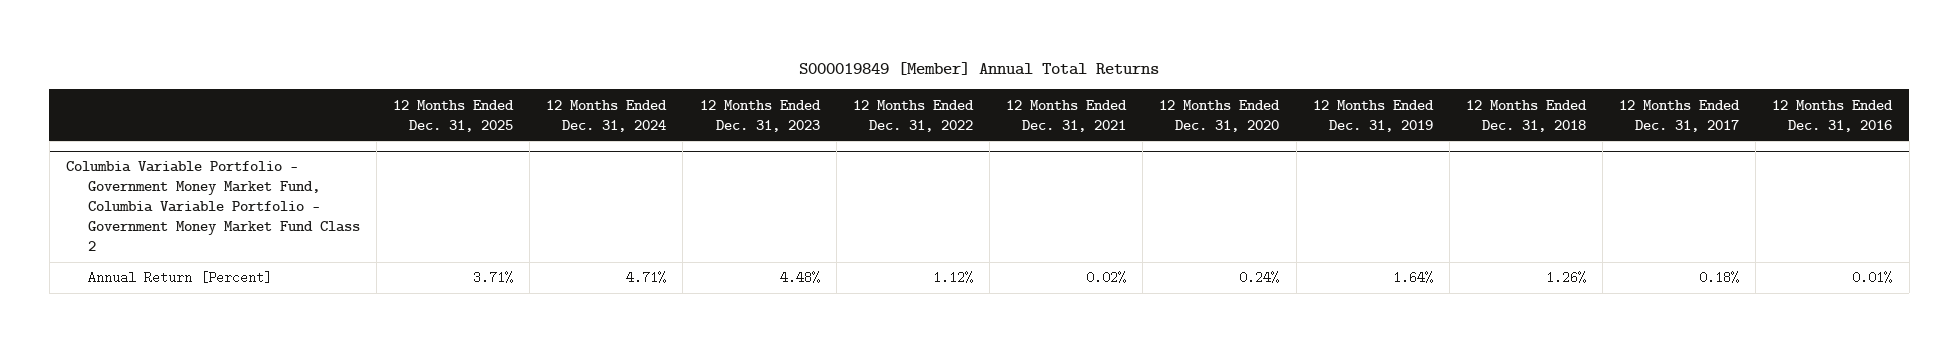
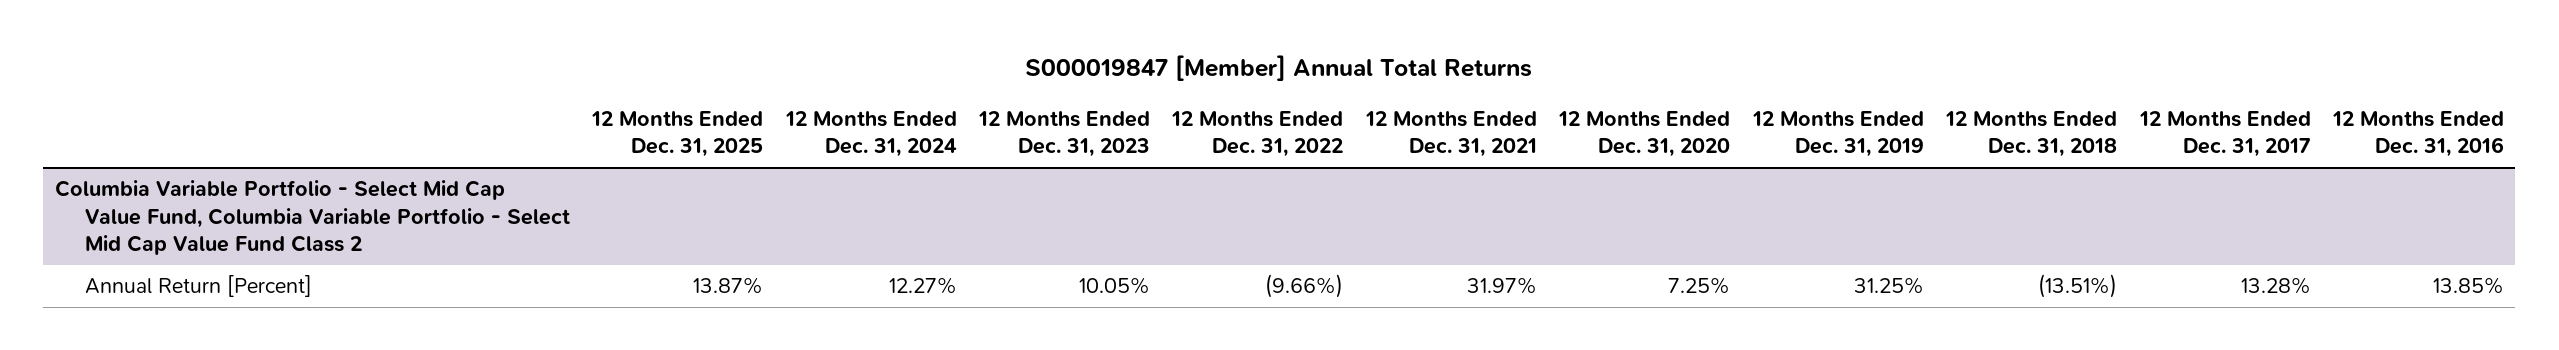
[799,61,1160,75] S000019849 [Member] Annual Total Returns -> [1025,55,1533,82] S000019847 [Member] Annual Total Returns
[65,161,360,252] Columbia Variable Portfolio - Government Money Market Fund, Columbia Variable Portfolio - Government Money Market Fund Class 2 -> none
none -> [54,180,570,255] Columbia Variable Portfolio - Select Mid Cap Value Fund, Columbia Variable Portfolio - Select Mid Cap Value Fund Class 2
[473,271,514,285] 3.71% -> [693,277,764,295] 13.87%
[626,271,667,285] 4.71% -> [888,277,957,295] 12.27%
[779,271,820,285] 4.48% -> [1079,277,1151,295] 10.05%
[932,271,973,285] 1.12% -> [1265,274,1344,299] (9.66%)
[1086,271,1127,285] 0.02% -> [1466,277,1537,295] 31.97%
[1239,271,1280,285] 0.24% -> [1668,277,1731,295] 7.25%
[1392,271,1433,285] 1.64% -> [1853,277,1924,295] 31.25%
[1545,271,1586,285] 1.26% -> [2038,274,2118,299] (13.51%)
[1699,271,1740,285] 0.18% -> [2240,277,2311,295] 13.28%
[1852,271,1893,285] 0.01% -> [2433,277,2505,295] 13.85%

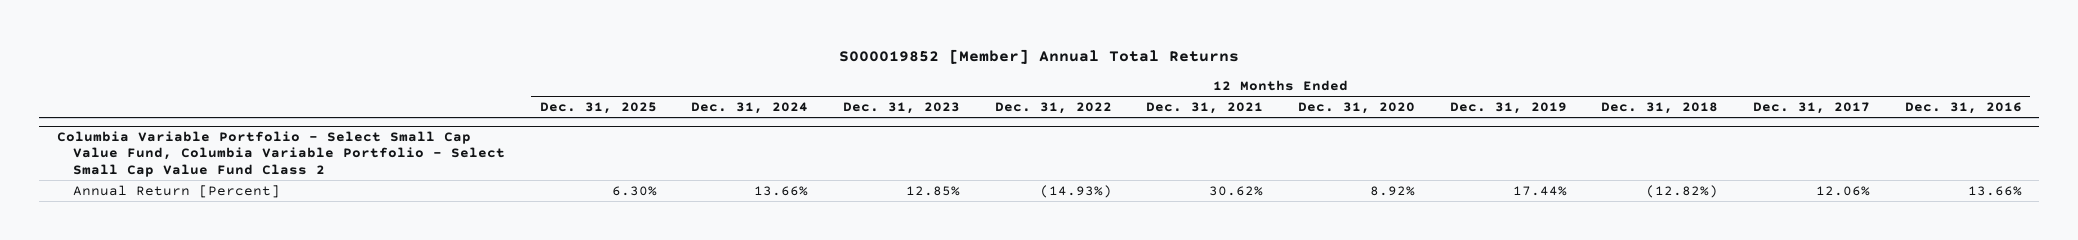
[1025,55,1533,82] S000019847 [Member] Annual Total Returns -> [839,49,1240,65] S000019852 [Member] Annual Total Returns
[54,180,570,255] Columbia Variable Portfolio - Select Mid Cap Value Fund, Columbia Variable Portfolio - Select Mid Cap Value Fund Class 2 -> [56,130,505,177] Columbia Variable Portfolio - Select Small Cap Value Fund, Columbia Variable Portfolio - Select Small Cap Value Fund Class 2
[693,277,764,295] 13.87% -> [611,185,657,196] 6.30%
[888,277,957,295] 12.27% -> [754,185,809,196] 13.66%
[1079,277,1151,295] 10.05% -> [905,185,960,196] 12.85%
[1265,274,1344,299] (9.66%) -> [1039,184,1112,198] (14.93%)
[1466,277,1537,295] 31.97% -> [1209,185,1264,196] 30.62%
[1668,277,1731,295] 7.25% -> [1369,185,1415,196] 8.92%
[1853,277,1924,295] 31.25% -> [1512,185,1567,196] 17.44%
[2038,274,2118,299] (13.51%) -> [1646,184,1719,198] (12.82%)
[2240,277,2311,295] 13.28% -> [1816,185,1871,196] 12.06%
[2433,277,2505,295] 13.85% -> [1967,185,2022,196] 13.66%

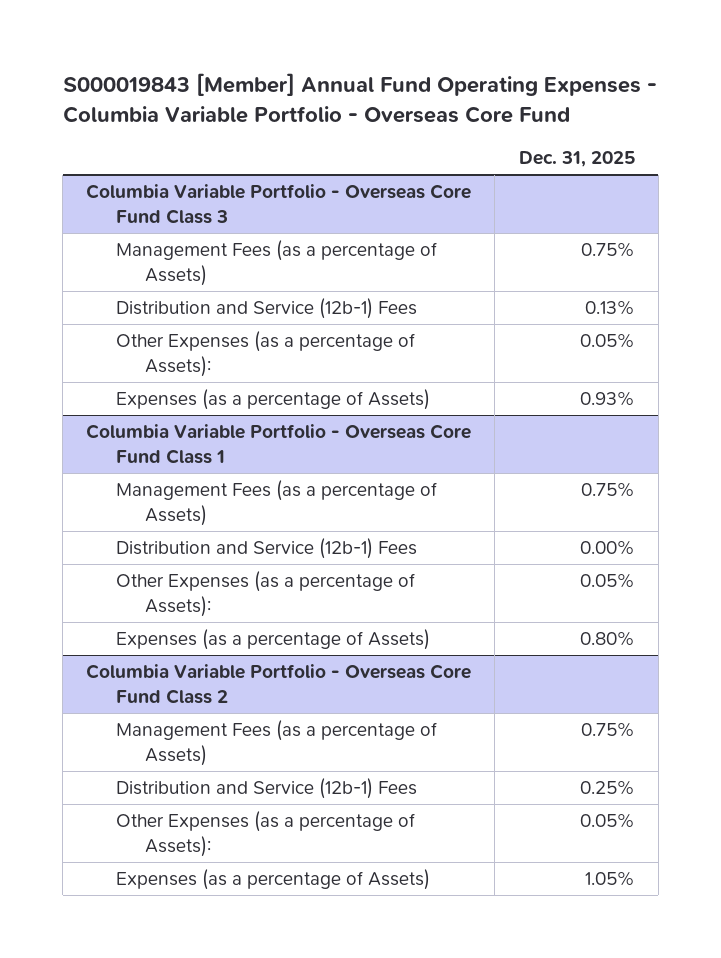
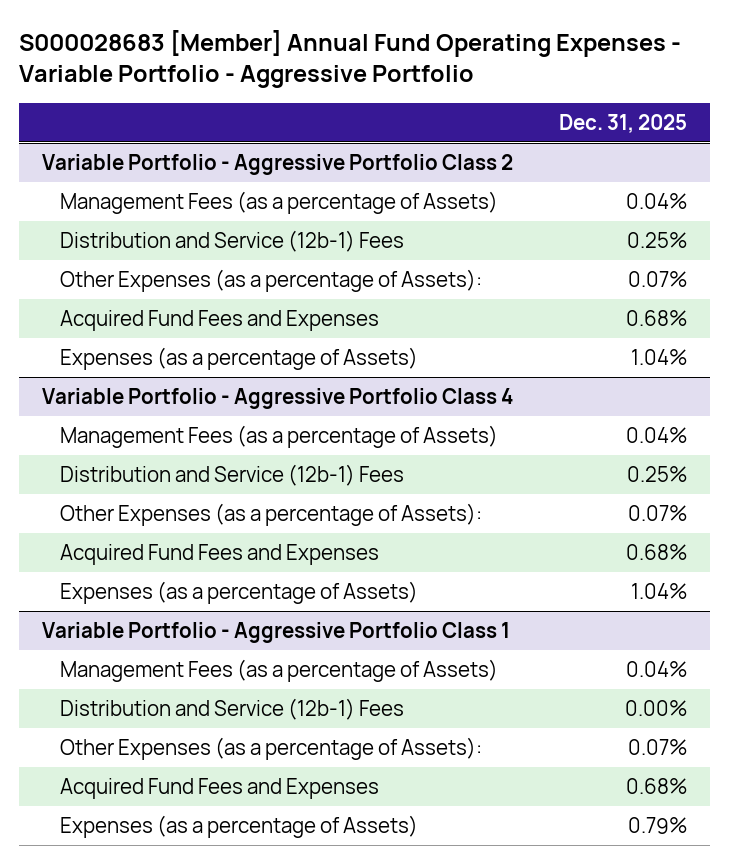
[62,73,657,123] S000019843 [Member] Annual Fund Operating Expenses - Columbia Variable Portfolio - Overseas Core Fund -> [19,29,682,89] S000028683 [Member] Annual Fund Operating Expenses - Variable Portfolio - Aggressive Portfolio
[86,184,472,224] Columbia Variable Portfolio - Overseas Core Fund Class 3 -> none
[115,298,417,320] Distribution and Service (12b-1) Fees -> none
[115,331,415,377] Other Expenses (as a percentage of Assets): -> none
[115,389,430,411] Expenses (as a percentage of Assets) -> none
[86,424,472,464] Columbia Variable Portfolio - Overseas Core Fund Class 1 -> none
[115,480,437,526] Management Fees (as a percentage of Assets) -> none
[115,538,417,560] Distribution and Service (12b-1) Fees -> none
[115,571,415,617] Other Expenses (as a percentage of Assets): -> none
[115,629,430,651] Expenses (as a percentage of Assets) -> none
[86,664,472,704] Columbia Variable Portfolio - Overseas Core Fund Class 2 -> none
[115,720,437,766] Management Fees (as a percentage of Assets) -> none
none -> [42,153,514,175] Variable Portfolio - Aggressive Portfolio Class 2
[580,242,635,258] 0.75% -> [626,192,688,209] 0.04%
[579,813,635,829] 0.05% -> [628,270,688,287] 0.07%
none -> [60,309,380,331] Acquired Fund Fees and Expenses
[584,871,635,887] 1.05% -> [631,348,688,365] 1.04%
none -> [42,387,514,409] Variable Portfolio - Aggressive Portfolio Class 4
none -> [60,424,499,448] Management Fees (as a percentage of Assets)
none -> [60,463,405,486] Distribution and Service (12b-1) Fees
none -> [60,502,483,526] Other Expenses (as a percentage of Assets):
none -> [60,543,380,565] Acquired Fund Fees and Expenses
none -> [60,580,419,604] Expenses (as a percentage of Assets)
none -> [42,621,511,643] Variable Portfolio - Aggressive Portfolio Class 1
none -> [60,658,499,682] Management Fees (as a percentage of Assets)
none -> [60,697,405,720] Distribution and Service (12b-1) Fees
none -> [60,736,483,760] Other Expenses (as a percentage of Assets):
none -> [60,777,380,799] Acquired Fund Fees and Expenses
none -> [60,814,419,838] Expenses (as a percentage of Assets)

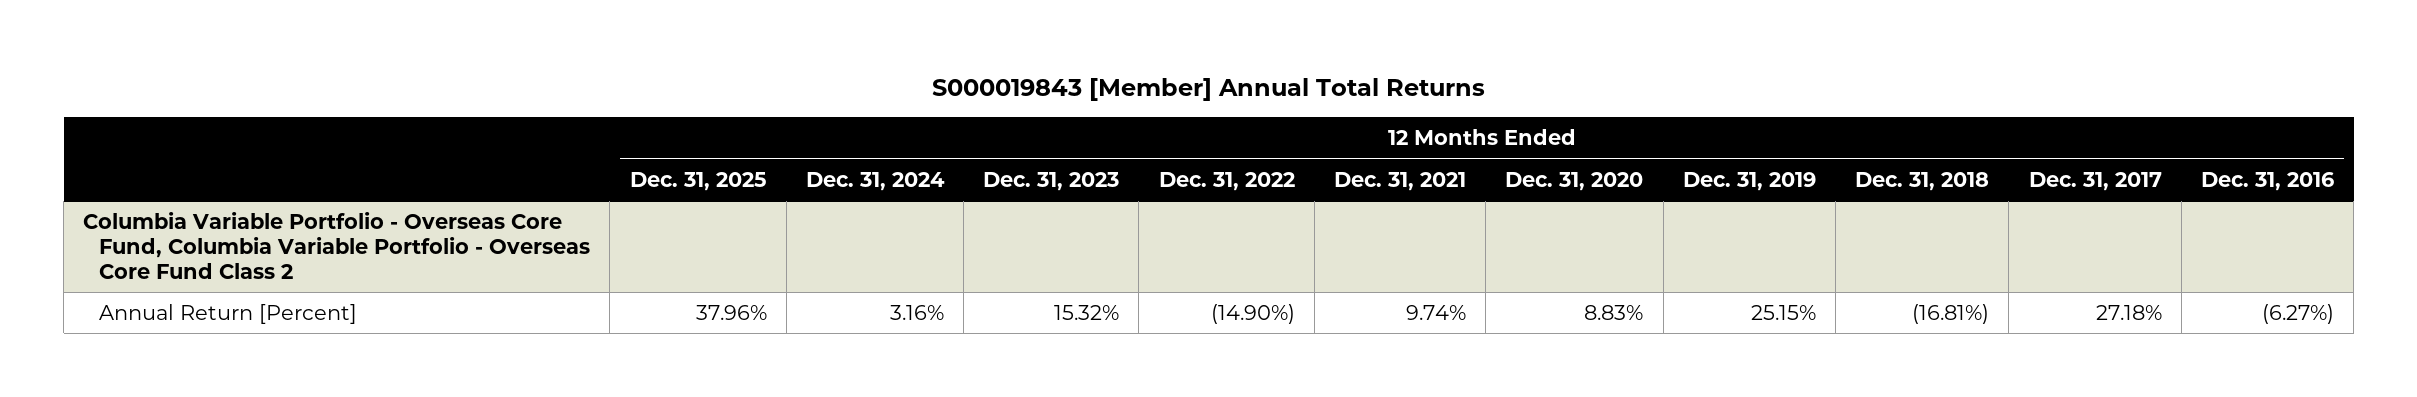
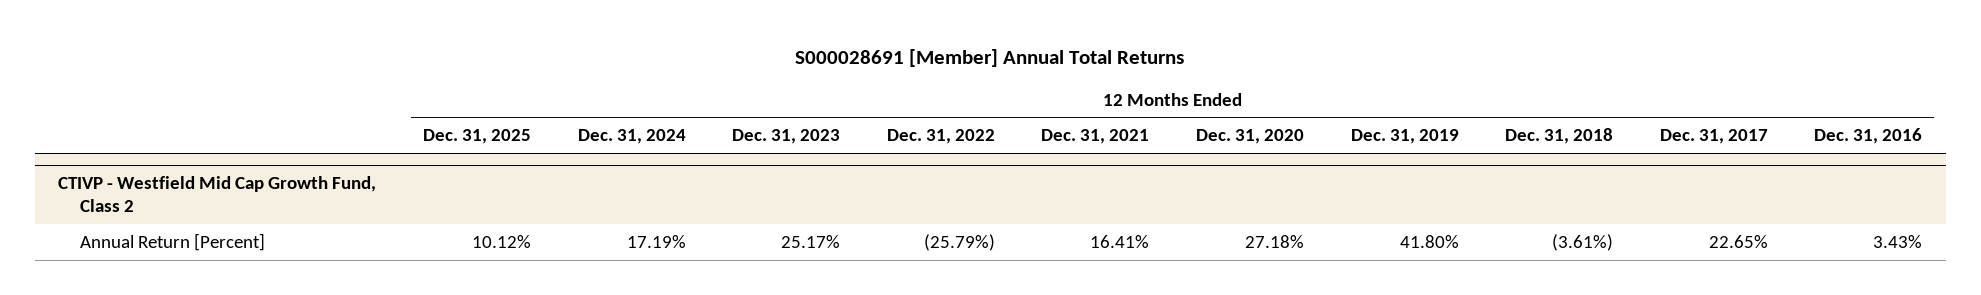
[931,78,1485,102] S000019843 [Member] Annual Total Returns -> [795,48,1185,67] S000028691 [Member] Annual Total Returns
[83,212,591,280] Columbia Variable Portfolio - Overseas Core Fund, Columbia Variable Portfolio - Overseas Core Fund Class 2 -> none
none -> [58,176,377,212] CTIVP - Westfield Mid Cap Growth Fund, Class 2
[695,305,767,321] 37.96% -> [472,234,532,248] 10.12%
[889,305,944,321] 3.16% -> [626,234,686,248] 17.19%
[1054,305,1120,321] 15.32% -> [781,234,841,248] 25.17%
[1210,304,1295,325] (14.90%) -> [923,233,995,251] (25.79%)
[1406,305,1467,321] 9.74% -> [1090,234,1150,248] 16.41%
[1584,305,1644,321] 8.83% -> [1244,234,1304,248] 27.18%
[1750,305,1816,321] 25.15% -> [1399,234,1459,248] 41.80%
[1912,304,1990,325] (16.81%) -> [1552,233,1614,251] (3.61%)
[2095,305,2162,321] 27.18% -> [1708,234,1768,248] 22.65%
[2262,304,2335,325] (6.27%) -> [1873,234,1923,248] 3.43%

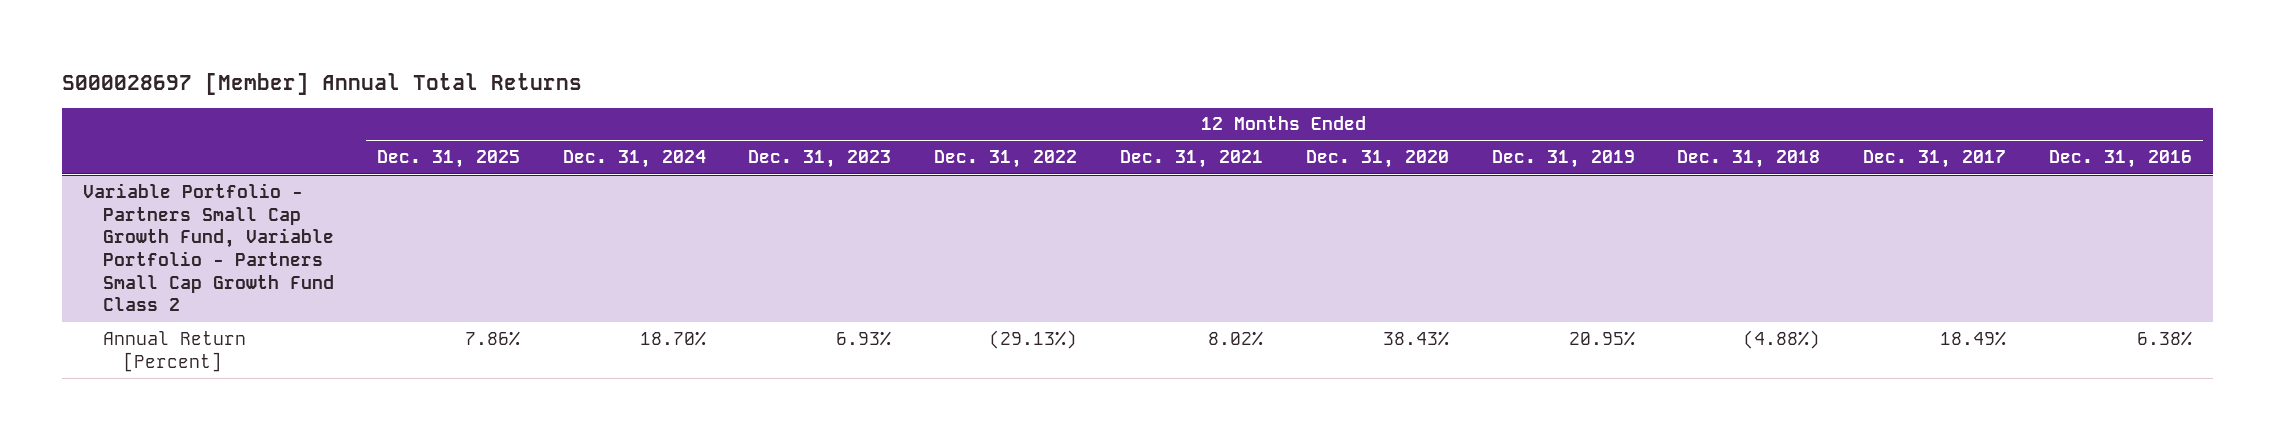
[795,48,1185,67] S000028691 [Member] Annual Total Returns -> [61,72,582,95] S000028697 [Member] Annual Total Returns
[58,176,377,212] CTIVP - Westfield Mid Cap Growth Fund, Class 2 -> none
none -> [82,182,335,312] Variable Portfolio - Partners Small Cap Growth Fund, Variable Portfolio - Partners Small Cap Growth Fund Class 2
[472,234,532,248] 10.12% -> [464,330,520,346] 7.86%
[626,234,686,248] 17.19% -> [639,330,706,346] 18.70%
[781,234,841,248] 25.17% -> [836,330,892,346] 6.93%
[923,233,995,251] (25.79%) -> [989,329,1078,349] (29.13%)
[1090,234,1150,248] 16.41% -> [1208,330,1264,346] 8.02%
[1244,234,1304,248] 27.18% -> [1382,330,1449,346] 38.43%
[1399,234,1459,248] 41.80% -> [1568,330,1635,346] 20.95%
[1552,233,1614,251] (3.61%) -> [1743,329,1821,349] (4.88%)
[1708,234,1768,248] 22.65% -> [1940,330,2007,346] 18.49%
[1873,234,1923,248] 3.43% -> [2136,330,2192,346] 6.38%

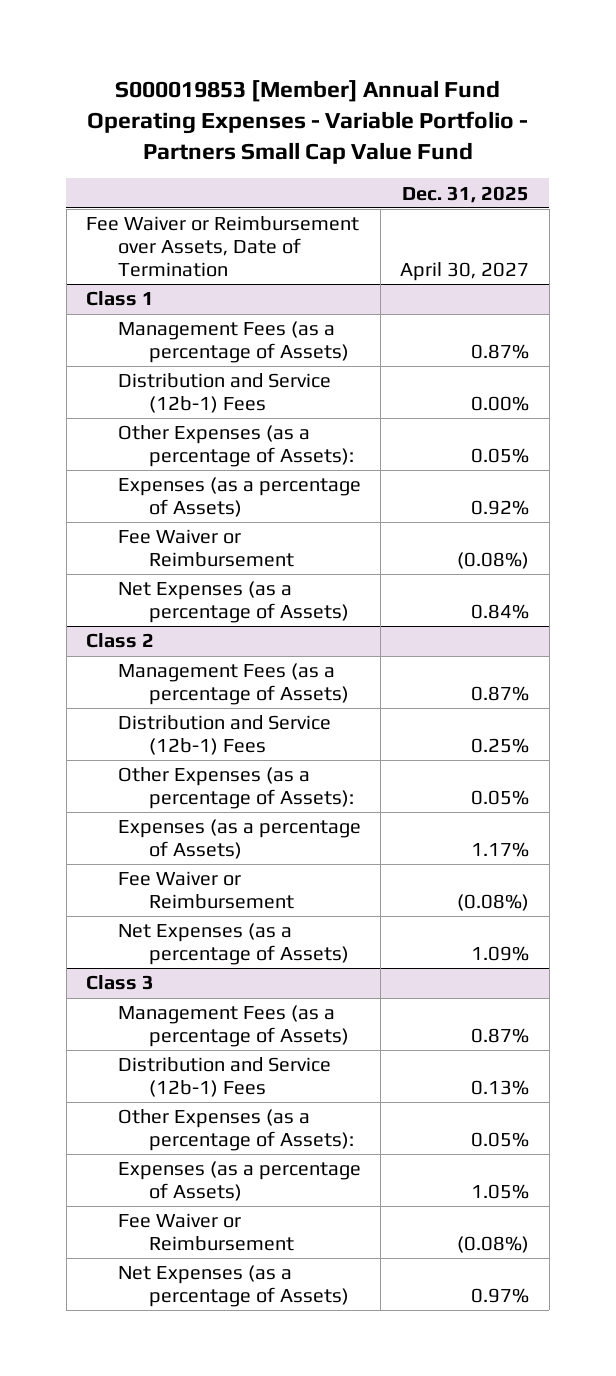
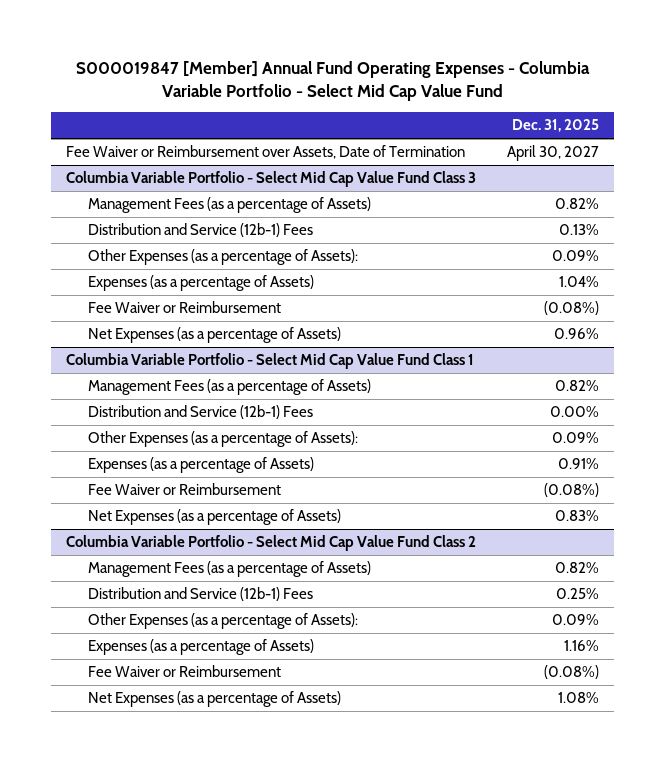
[86,80,528,164] S000019853 [Member] Annual Fund Operating Expenses - Variable Portfolio - Partners Small Cap Value Fund -> [75,61,590,102] S000019847 [Member] Annual Fund Operating Expenses - Columbia Variable Portfolio - Select Mid Cap Value Fund
[86,291,155,307] Class 1 -> none
none -> [66,171,477,188] Columbia Variable Portfolio - Select Mid Cap Value Fund Class 3
[471,344,530,360] 0.87% -> [554,198,599,210] 0.82%
none -> [88,223,314,238] Distribution and Service (12b-1) Fees
none -> [88,249,359,266] Other Expenses (as a percentage of Assets):
none -> [88,275,315,292] Expenses (as a percentage of Assets)
none -> [88,301,282,314] Fee Waiver or Reimbursement
none -> [88,327,342,344] Net Expenses (as a percentage of Assets)
none -> [66,353,475,370] Columbia Variable Portfolio - Select Mid Cap Value Fund Class 1
none -> [88,379,372,396] Management Fees (as a percentage of Assets)
[471,448,530,464] 0.05% -> [551,432,599,444] 0.09%
[471,500,530,516] 0.92% -> [557,458,599,470] 0.91%
[86,633,155,649] Class 2 -> none
[471,604,530,620] 0.84% -> [554,510,599,522] 0.83%
none -> [66,535,477,552] Columbia Variable Portfolio - Select Mid Cap Value Fund Class 2
[471,686,530,702] 0.87% -> [554,562,599,574] 0.82%
[117,871,294,910] Fee Waiver or Reimbursement -> none
[117,923,349,966] Net Expenses (as a percentage of Assets) -> none
[86,975,155,991] Class 3 -> none
[117,1005,349,1048] Management Fees (as a percentage of Assets) -> none
[117,1057,331,1098] Distribution and Service (12b-1) Fees -> none
[117,1109,354,1152] Other Expenses (as a percentage of Assets): -> none
[117,1161,361,1202] Expenses (as a percentage of Assets) -> none
[471,790,530,806] 0.05% -> [551,614,599,626] 0.09%
[471,842,530,858] 1.17% -> [563,640,599,652] 1.16%
[471,1288,530,1304] 0.97% -> [557,692,599,704] 1.08%

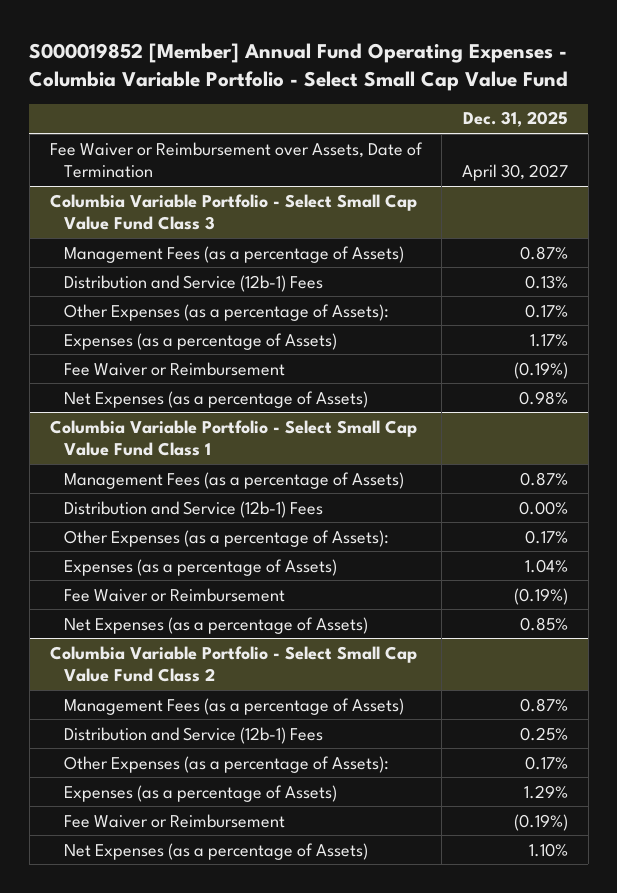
[75,61,590,102] S000019847 [Member] Annual Fund Operating Expenses - Columbia Variable Portfolio - Select Mid Cap Value Fund -> [29,42,569,91] S000019852 [Member] Annual Fund Operating Expenses - Columbia Variable Portfolio - Select Small Cap Value Fund
[66,171,477,188] Columbia Variable Portfolio - Select Mid Cap Value Fund Class 3 -> [49,193,417,230] Columbia Variable Portfolio - Select Small Cap Value Fund Class 3
[554,198,599,210] 0.82% -> [519,245,568,260] 0.87%
[551,250,599,262] 0.09% -> [524,303,568,318] 0.17%
[558,276,599,288] 1.04% -> [529,333,568,347] 1.17%
[543,301,599,316] (0.08%) -> [513,361,568,379] (0.19%)
[553,328,599,340] 0.96% -> [518,390,568,405] 0.98%
[66,353,475,370] Columbia Variable Portfolio - Select Mid Cap Value Fund Class 1 -> [49,419,417,456] Columbia Variable Portfolio - Select Small Cap Value Fund Class 1
[554,380,599,392] 0.82% -> [519,471,568,486] 0.87%
[551,432,599,444] 0.09% -> [524,529,568,544] 0.17%
[557,458,599,470] 0.91% -> [524,558,568,573] 1.04%
[543,483,599,498] (0.08%) -> [513,587,568,605] (0.19%)
[554,510,599,522] 0.83% -> [519,616,568,631] 0.85%
[66,535,477,552] Columbia Variable Portfolio - Select Mid Cap Value Fund Class 2 -> [49,645,417,682] Columbia Variable Portfolio - Select Small Cap Value Fund Class 2
[554,562,599,574] 0.82% -> [519,697,568,712] 0.87%
[551,614,599,626] 0.09% -> [524,755,568,770] 0.17%
[563,640,599,652] 1.16% -> [523,784,568,799] 1.29%
[543,665,599,680] (0.08%) -> [513,813,568,831] (0.19%)
[557,692,599,704] 1.08% -> [528,842,568,857] 1.10%

